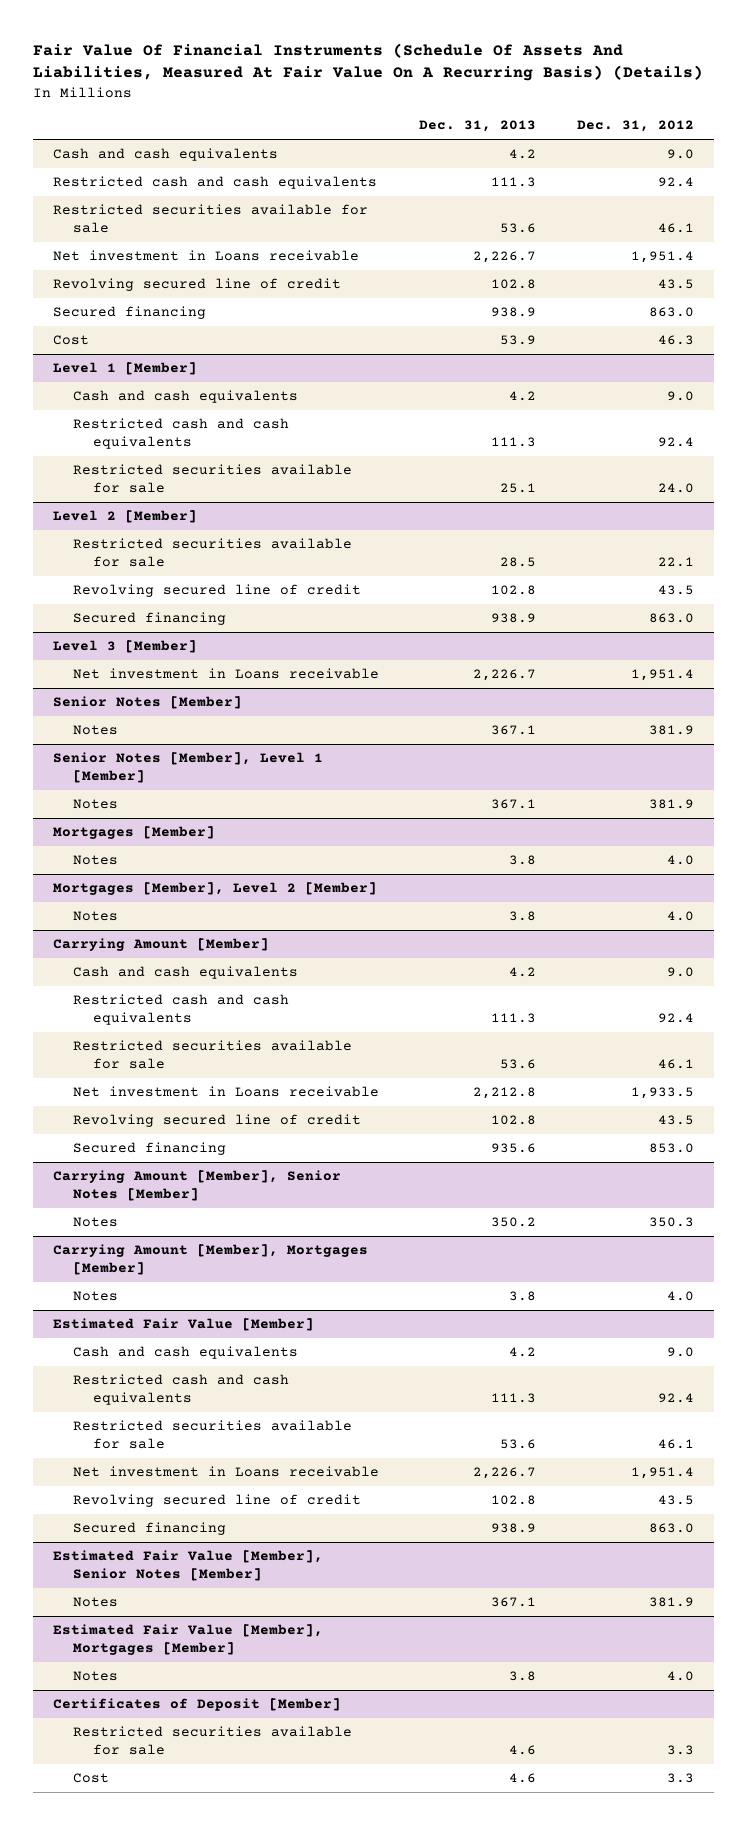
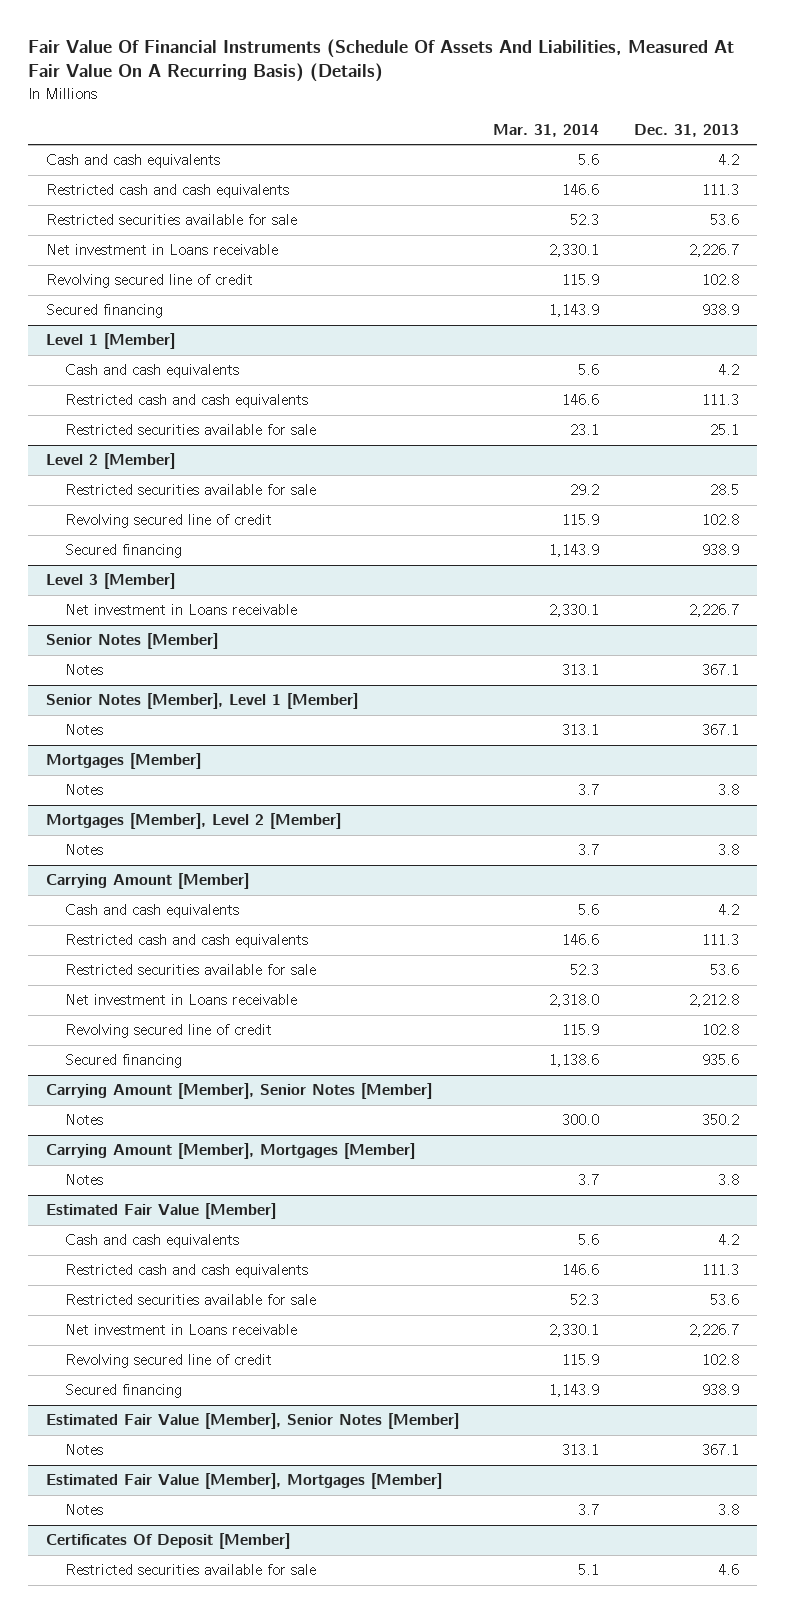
[576,120,694,133] Dec. 31, 2012 -> none
none -> [493,123,600,137] Mar. 31, 2014
[52,335,89,346] Cost -> none
[52,1698,341,1712] Certificates of Deposit [Member] -> [45,1533,290,1550] Certificates Of Deposit [Member]
[73,1773,110,1784] Cost -> none

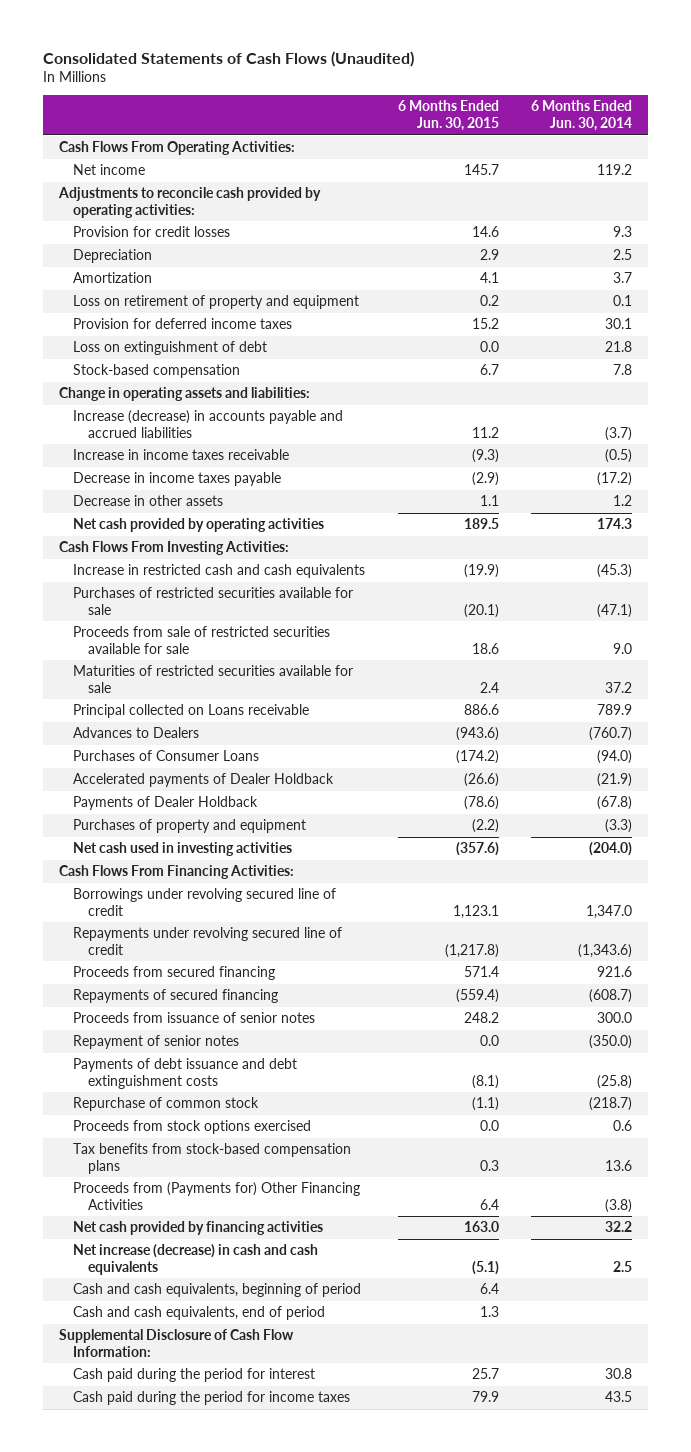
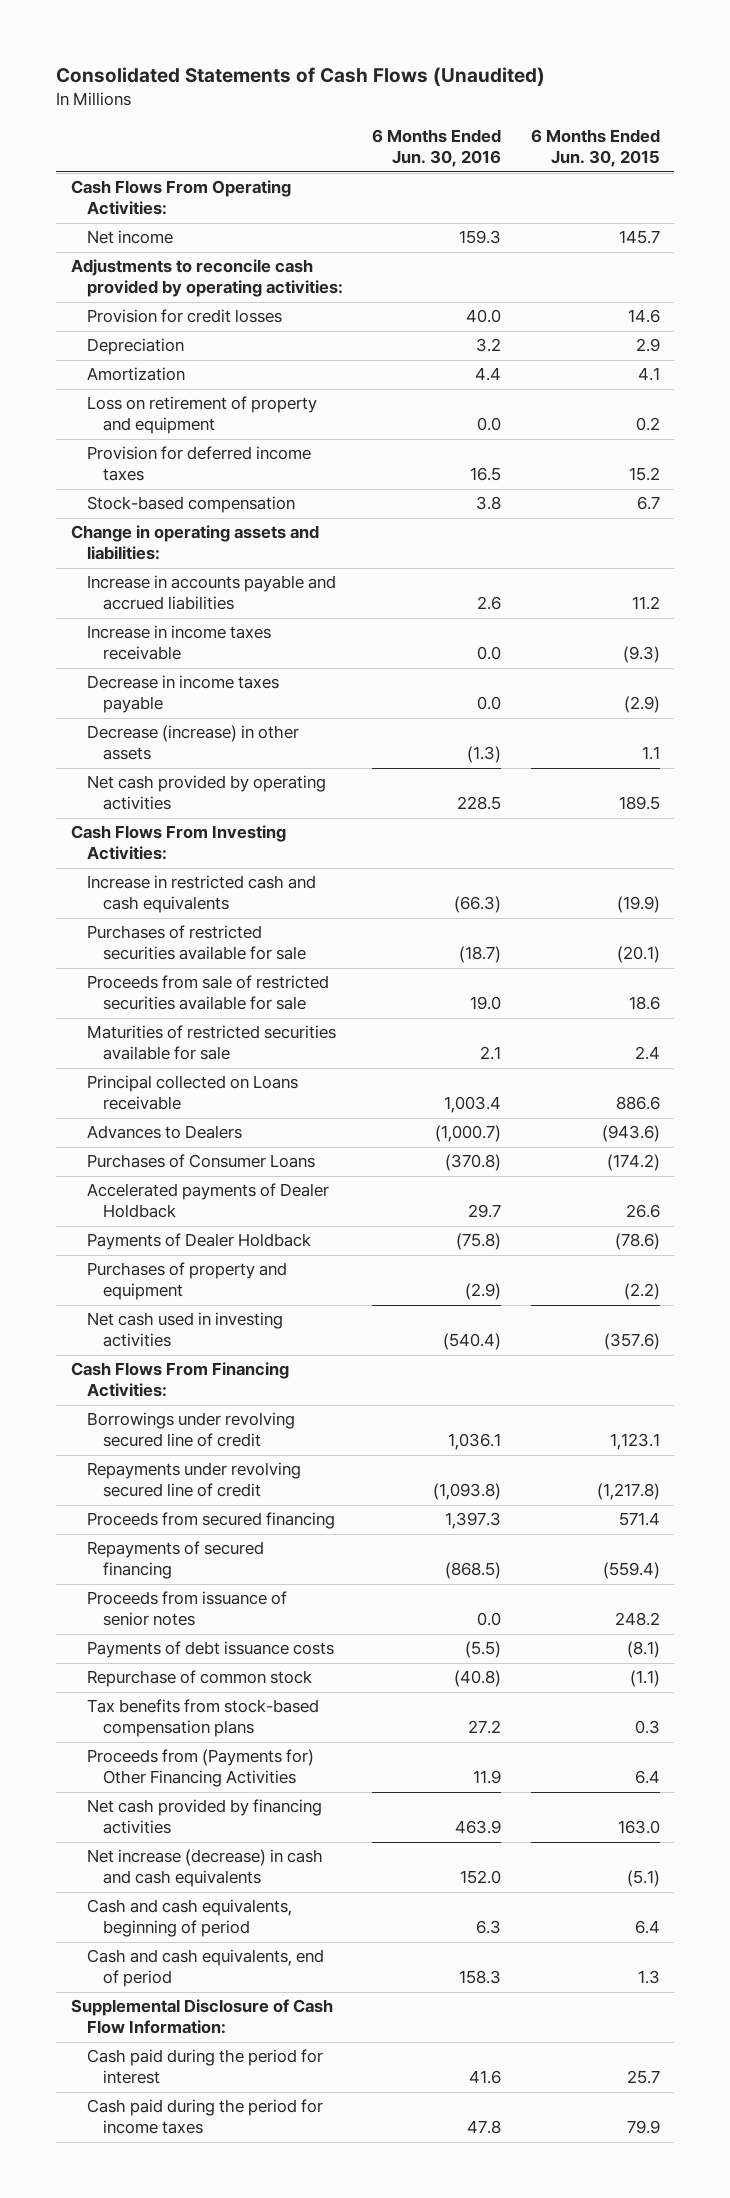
[530,100,632,132] 6 Months Ended Jun. 30, 2014 -> none
none -> [372,129,502,168] 6 Months Ended Jun. 30, 2016
[73,341,268,356] Loss on extinguishment of debt -> none
[73,410,344,438] Increase (decrease) in accounts payable and accrued liabilities -> [87,575,337,611] Increase in accounts payable and accrued liabilities
[73,495,224,507] Decrease in other assets -> [87,725,300,761] Decrease (increase) in other assets
[463,773,499,788] (26.6) -> [625,1204,660,1219] 26.6
[73,1035,240,1050] Repayment of senior notes -> none
[73,1058,298,1089] Payments of debt issuance and debt extinguishment costs -> [87,1641,335,1659] Payments of debt issuance costs
[73,1120,312,1135] Proceeds from stock options exercised -> none

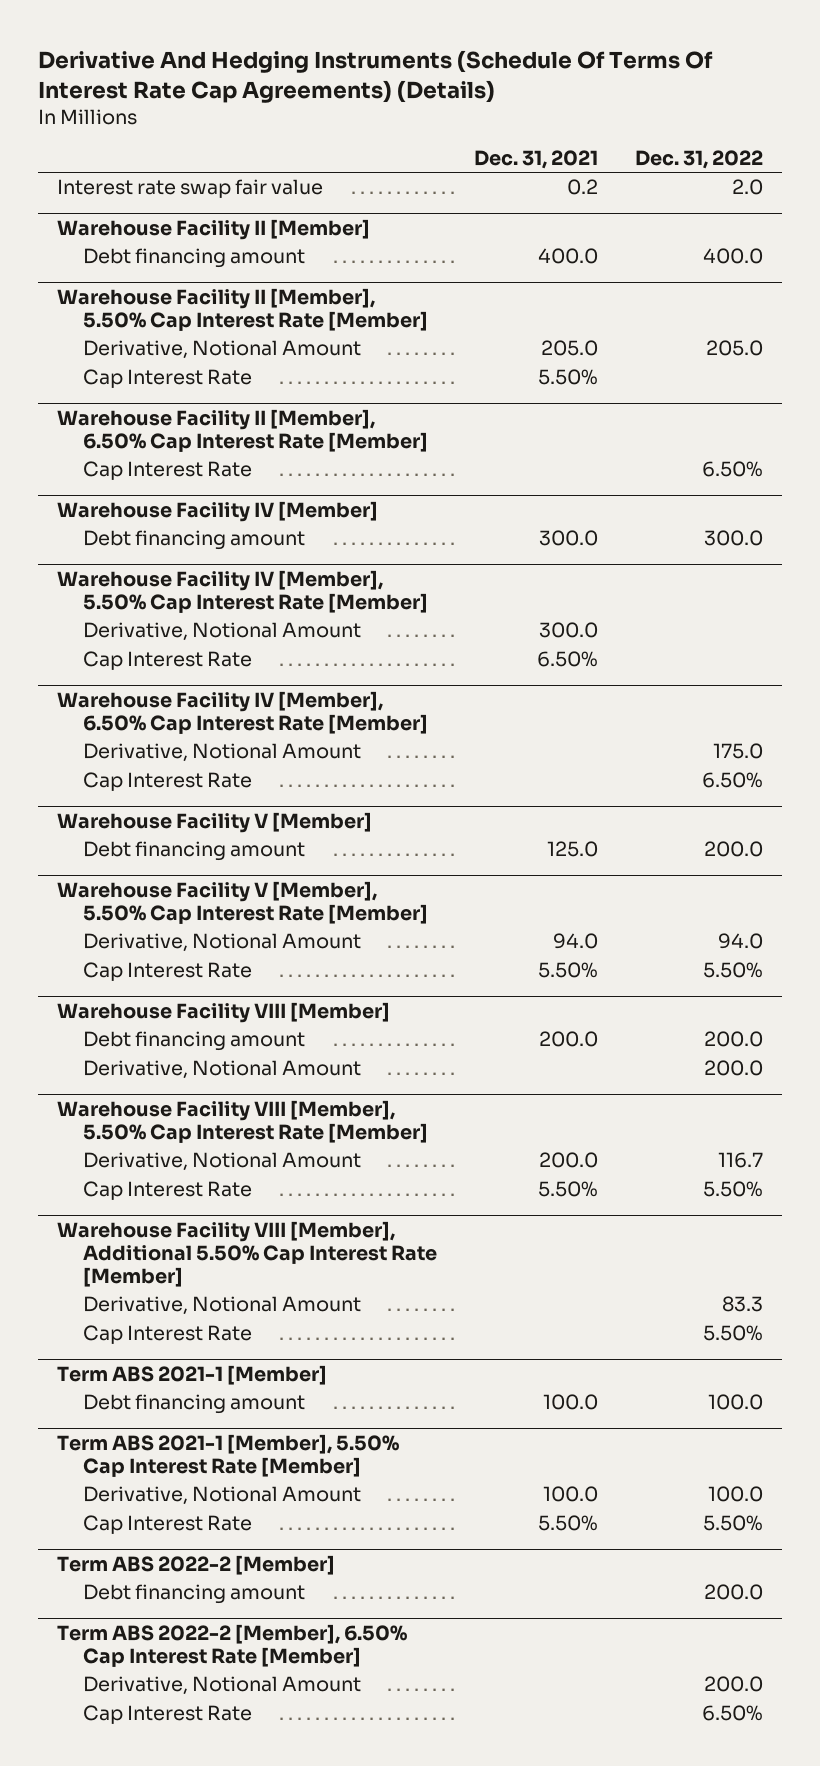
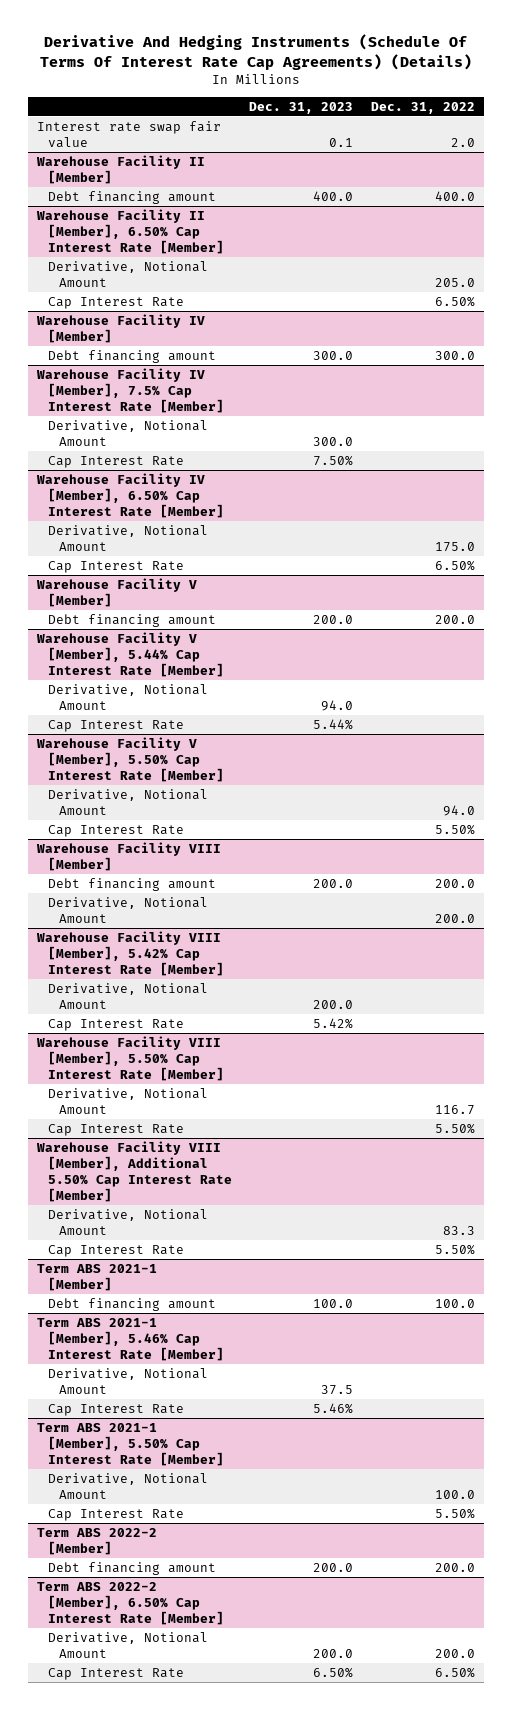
[473,149,598,169] Dec. 31, 2021 -> none
none -> [249,101,354,114] Dec. 31, 2023
[56,287,428,331] Warehouse Facility II [Member], 5.50% Cap Interest Rate [Member] -> none
[82,340,361,360] Derivative, Notional Amount -> none
[82,369,252,389] Cap Interest Rate -> none
none -> [47,261,208,288] Derivative, Notional Amount
[56,569,428,613] Warehouse Facility IV [Member], 5.50% Cap Interest Rate [Member] -> [35,368,224,414] Warehouse Facility IV [Member], 7.5% Cap Interest Rate [Member]
none -> [35,632,224,678] Warehouse Facility V [Member], 5.44% Cap Interest Rate [Member]
none -> [47,684,208,711] Derivative, Notional Amount
none -> [47,720,184,733] Cap Interest Rate
none -> [35,931,224,977] Warehouse Facility VIII [Member], 5.42% Cap Interest Rate [Member]
none -> [47,983,208,1010] Derivative, Notional Amount
none -> [47,1019,184,1032] Cap Interest Rate
none -> [36,1318,224,1362] Term ABS 2021-1 [Member], 5.46% Cap Interest Rate [Member]
none -> [47,1368,208,1395] Derivative, Notional Amount
none -> [47,1404,184,1417] Cap Interest Rate

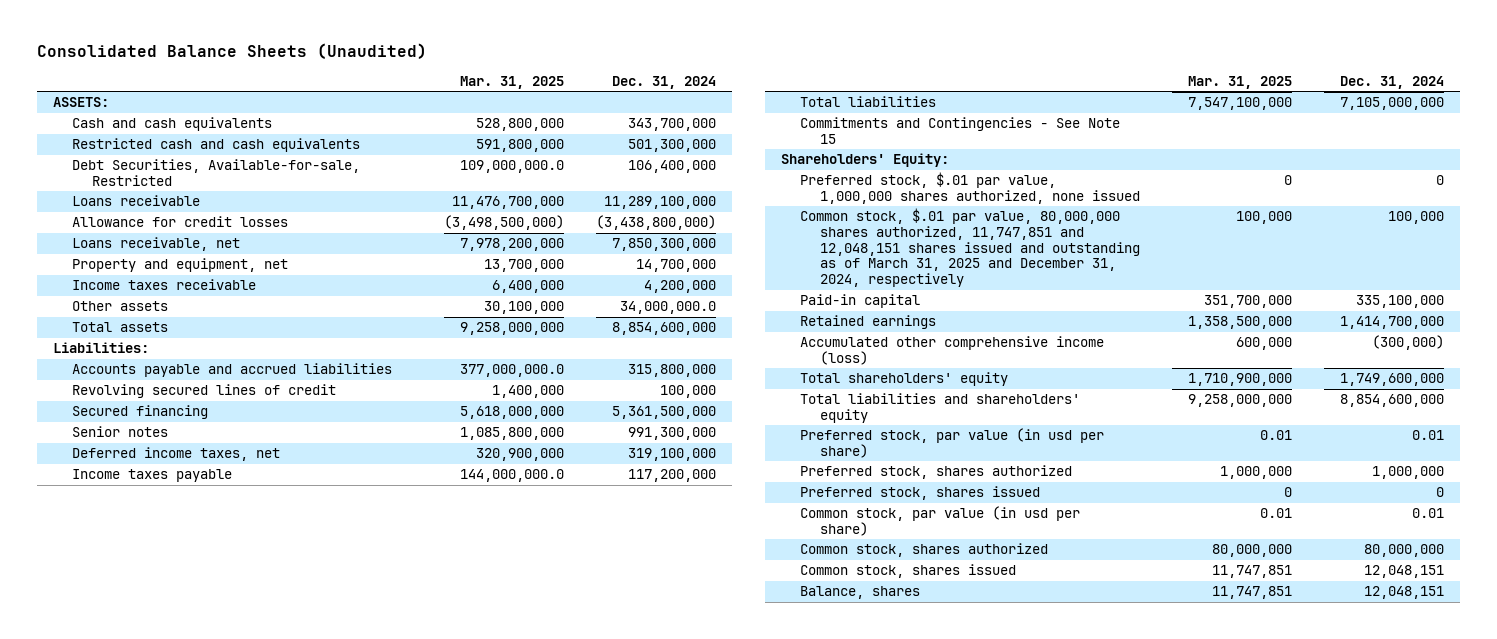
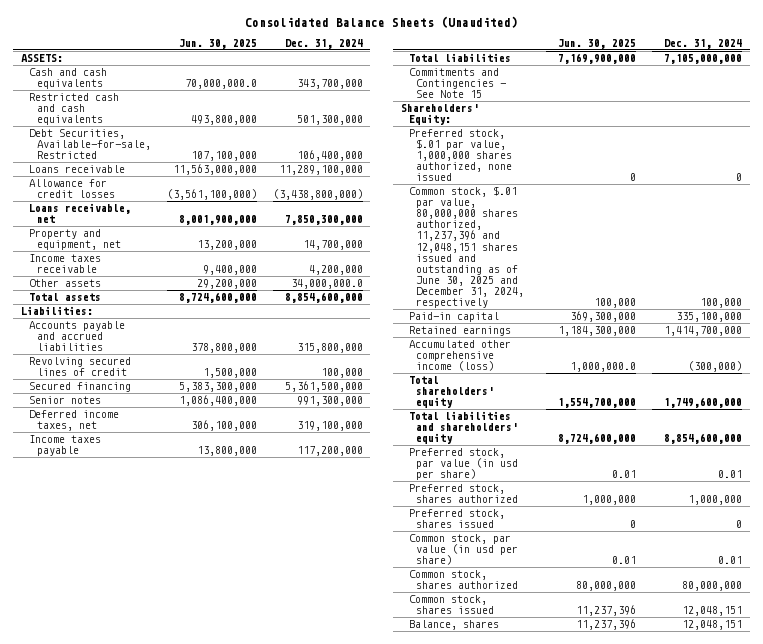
[459,75,564,89] Mar. 31, 2025 -> none
none -> [178,39,257,50] Jun. 30, 2025
[800,208,1140,288] Common stock, $.01 par value, 80,000,000 shares authorized, 11,747,851 and 12,048,151 shares issued and outstanding as of March 31, 2025 and December 31, 2024, respectively -> [408,185,525,309] Common stock, $.01 par value, 80,000,000 shares authorized, 11,237,396 and 12,048,151 shares issued and outstanding as of June 30, 2025 and December 31, 2024, respectively

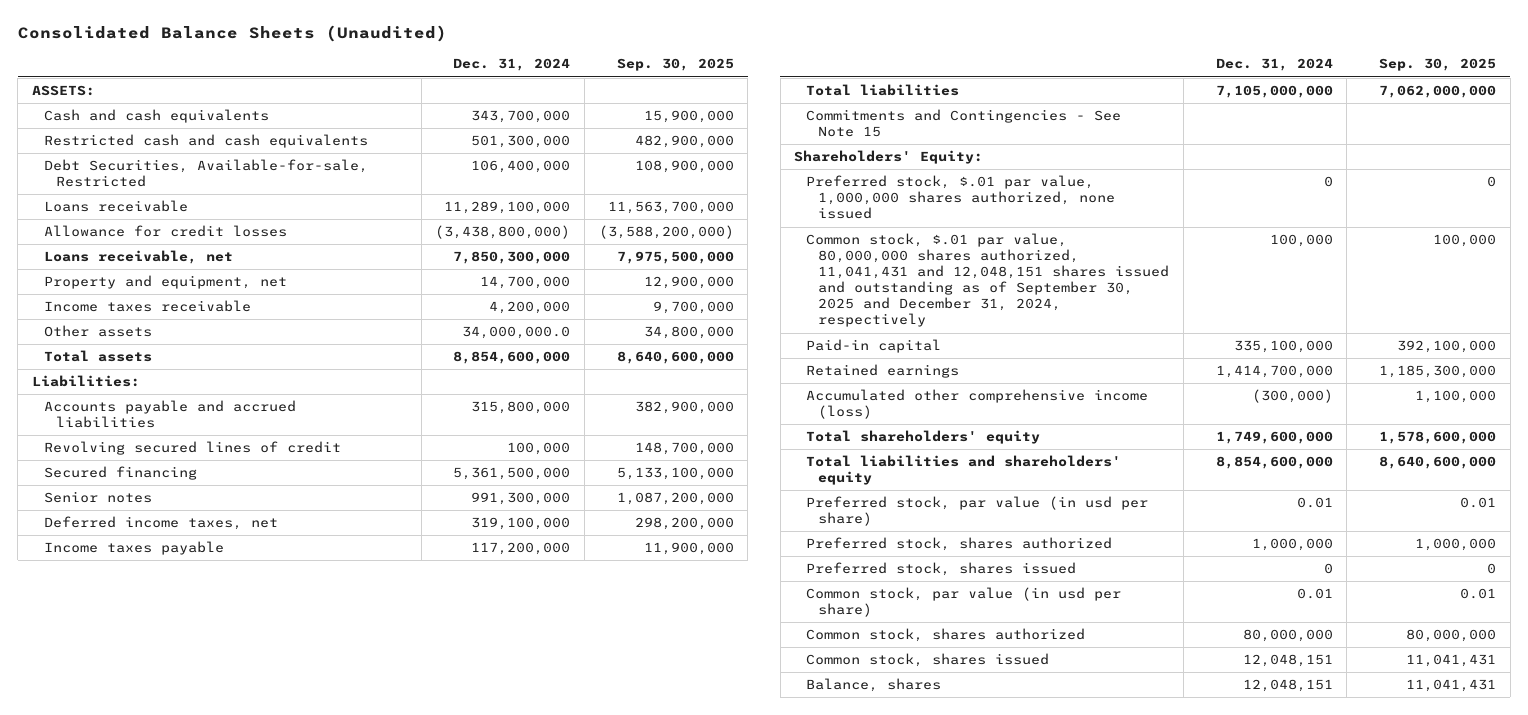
[178,39,257,50] Jun. 30, 2025 -> none
none -> [616,58,734,72] Sep. 30, 2025
[408,185,525,309] Common stock, $.01 par value, 80,000,000 shares authorized, 11,237,396 and 12,048,151 shares issued and outstanding as of June 30, 2025 and December 31, 2024, respectively -> [806,233,1170,328] Common stock, $.01 par value, 80,000,000 shares authorized, 11,041,431 and 12,048,151 shares issued and outstanding as of September 30, 2025 and December 31, 2024, respectively

